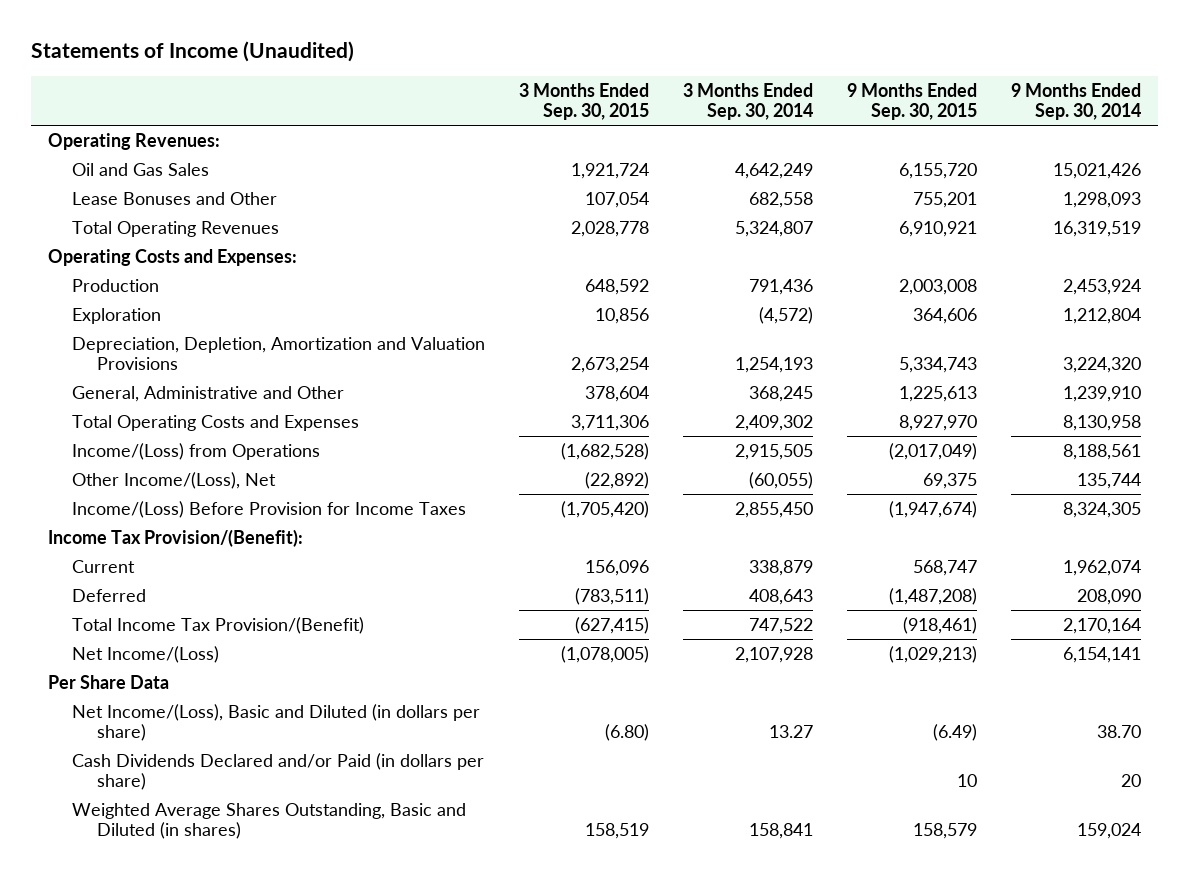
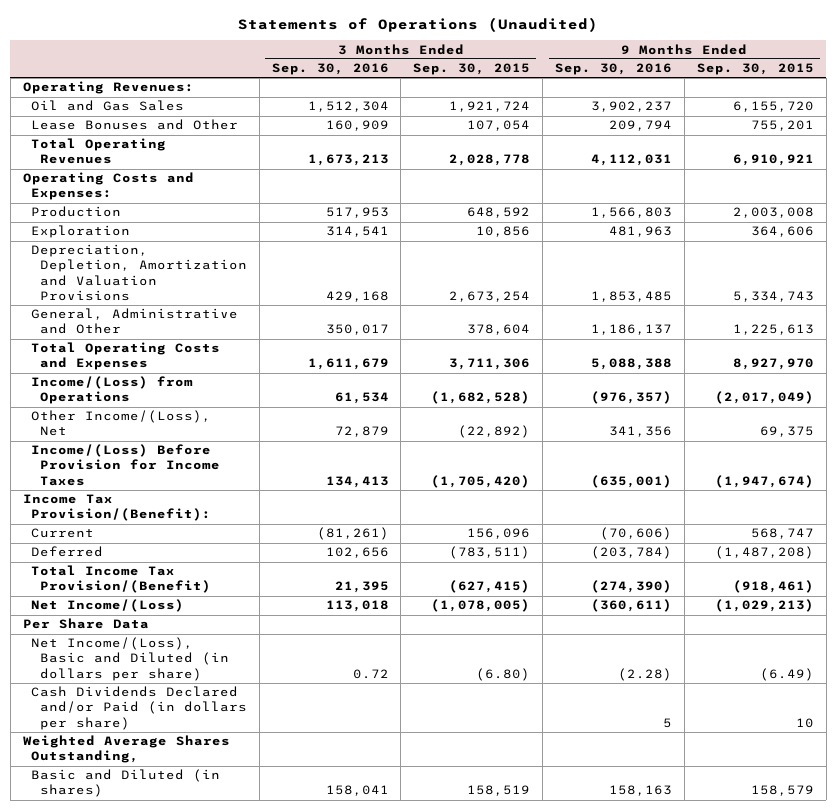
[31,41,355,63] Statements of Income (Unaudited) -> [238,16,599,32] Statements of Operations (Unaudited)
[683,82,814,121] 3 Months Ended Sep. 30, 2014 -> none
[1010,82,1141,121] 9 Months Ended Sep. 30, 2014 -> none
none -> [271,63,389,76] Sep. 30, 2016
none -> [555,63,673,76] Sep. 30, 2016
none -> [22,735,230,764] Weighted Average Shares Outstanding,
[72,802,467,840] Weighted Average Shares Outstanding, Basic and Diluted (in shares) -> [31,769,221,798] Basic and Diluted (in shares)

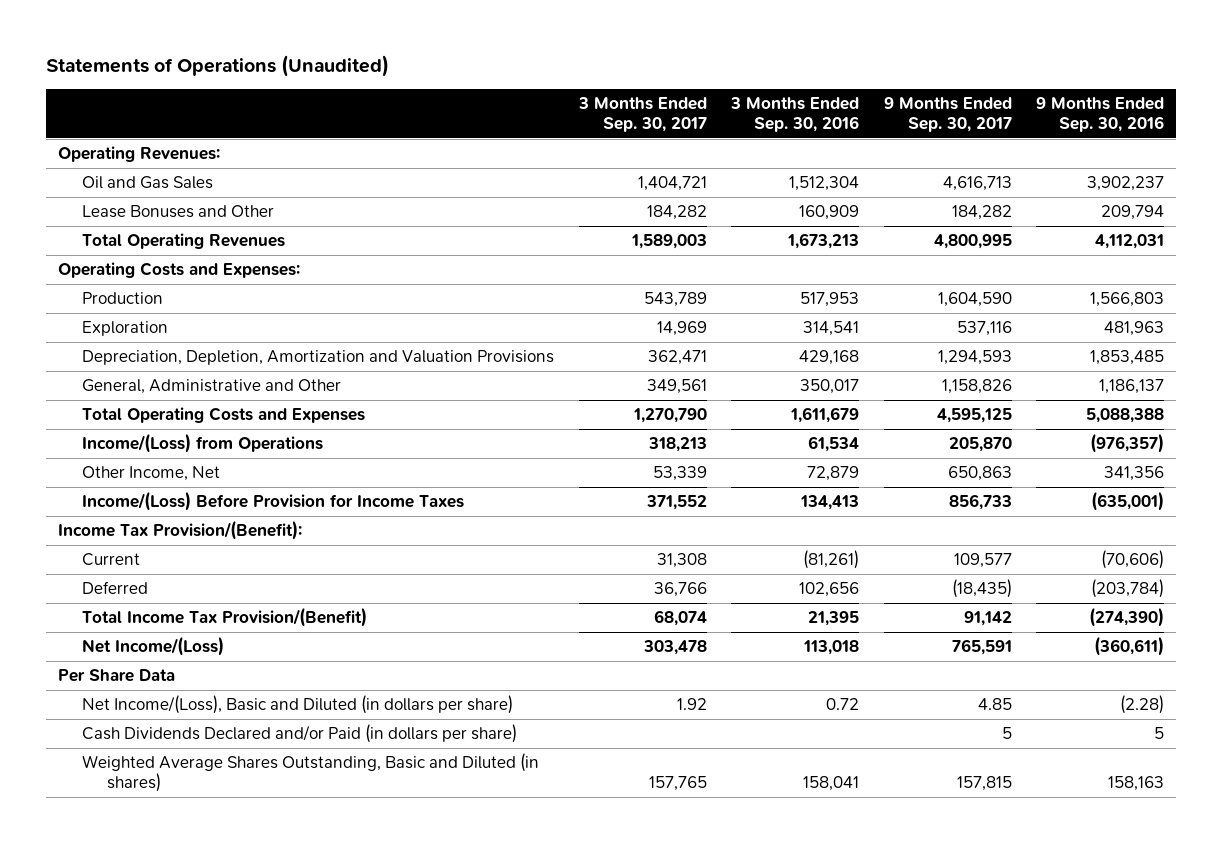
[413,63,531,76] Sep. 30, 2015 -> none
[696,63,814,76] Sep. 30, 2015 -> none
none -> [577,97,707,132] 3 Months Ended Sep. 30, 2017
none -> [883,97,1012,132] 9 Months Ended Sep. 30, 2017
[31,410,212,437] Other Income/(Loss), Net -> [82,466,221,482] Other Income, Net
[22,735,230,764] Weighted Average Shares Outstanding, -> none
[31,769,221,798] Basic and Diluted (in shares) -> [82,753,540,792] Weighted Average Shares Outstanding, Basic and Diluted (in shares)

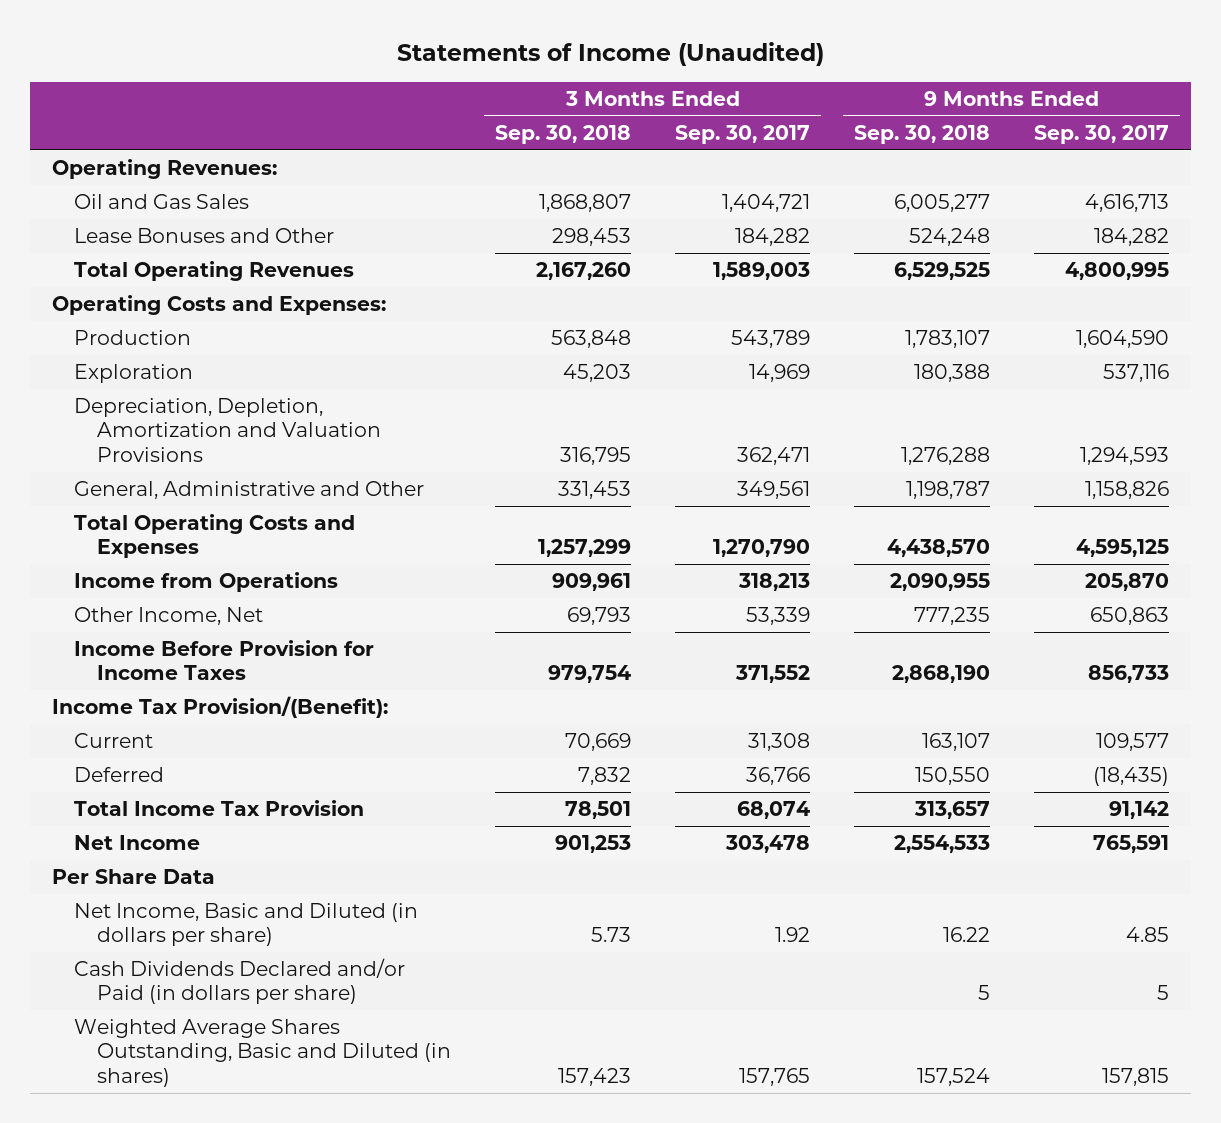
[46,55,390,78] Statements of Operations (Unaudited) -> [396,42,824,67] Statements of Income (Unaudited)
[730,97,860,132] 3 Months Ended Sep. 30, 2016 -> none
[1035,97,1164,132] 9 Months Ended Sep. 30, 2016 -> none
none -> [495,124,632,144] Sep. 30, 2018
none -> [854,124,991,144] Sep. 30, 2018
[82,433,324,454] Income/(Loss) from Operations -> [74,572,339,593] Income from Operations
[82,491,465,512] Income/(Loss) Before Provision for Income Taxes -> [74,640,375,681] Income Before Provision for Income Taxes
[82,607,368,628] Total Income Tax Provision/(Benefit) -> [74,800,365,817] Total Income Tax Provision
[82,636,225,657] Net Income/(Loss) -> [74,835,201,851] Net Income
[82,695,514,715] Net Income/(Loss), Basic and Diluted (in dollars per share) -> [74,903,419,947] Net Income, Basic and Diluted (in dollars per share)

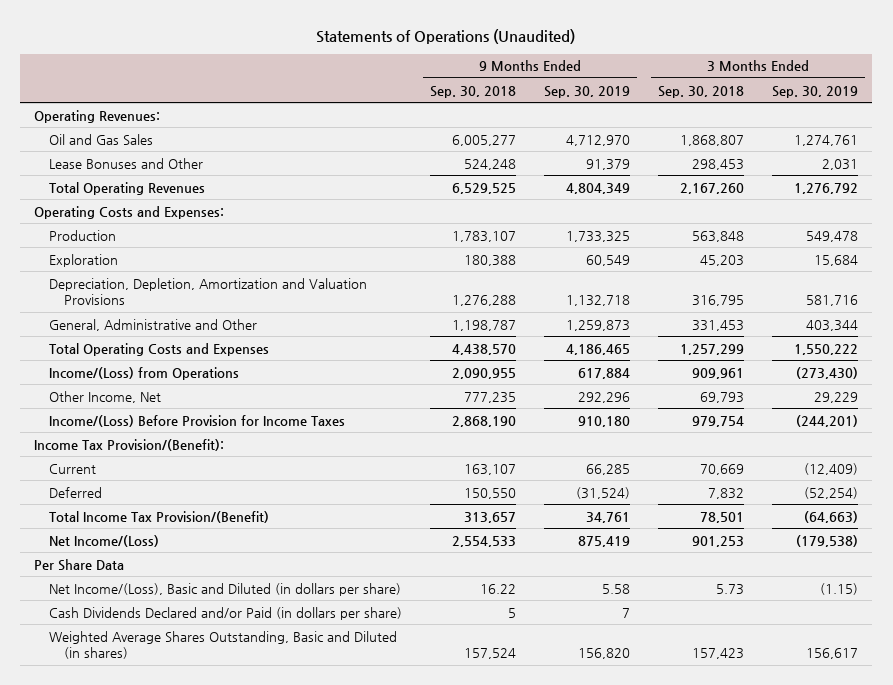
[396,42,824,67] Statements of Income (Unaudited) -> [316,28,576,44] Statements of Operations (Unaudited)
[675,124,811,144] Sep. 30, 2017 -> none
[1034,124,1170,144] Sep. 30, 2017 -> none
none -> [544,85,631,98] Sep. 30, 2019
none -> [772,85,859,98] Sep. 30, 2019
[74,572,339,593] Income from Operations -> [49,366,240,380] Income/(Loss) from Operations
[74,640,375,681] Income Before Provision for Income Taxes -> [49,414,346,427] Income/(Loss) Before Provision for Income Taxes
[74,800,365,817] Total Income Tax Provision -> [49,510,270,523] Total Income Tax Provision/(Benefit)
[74,835,201,851] Net Income -> [49,534,160,547] Net Income/(Loss)
[74,903,419,947] Net Income, Basic and Diluted (in dollars per share) -> [49,582,402,596] Net Income/(Loss), Basic and Diluted (in dollars per share)

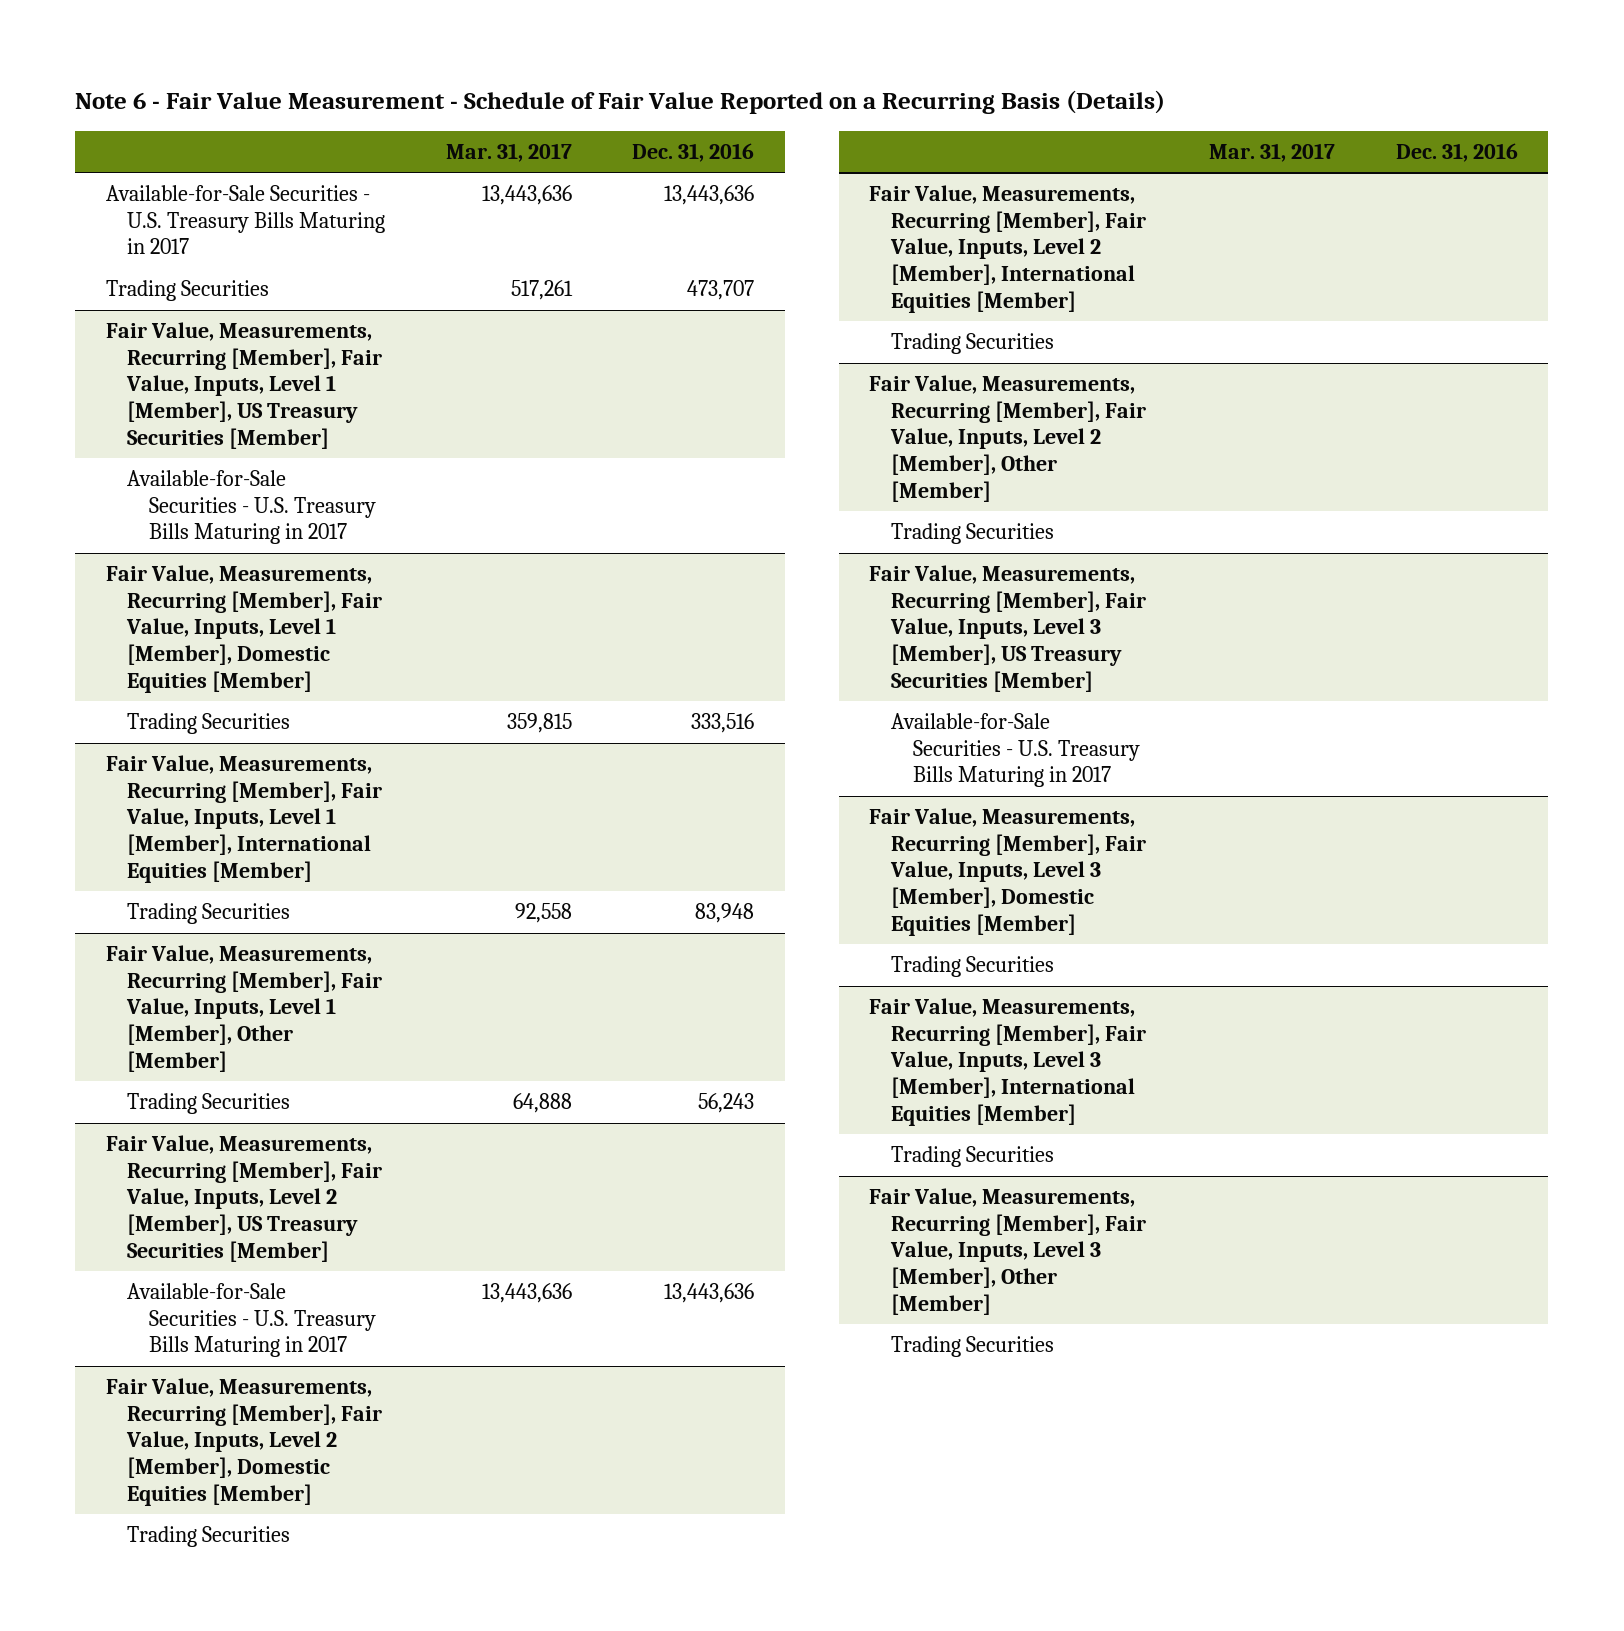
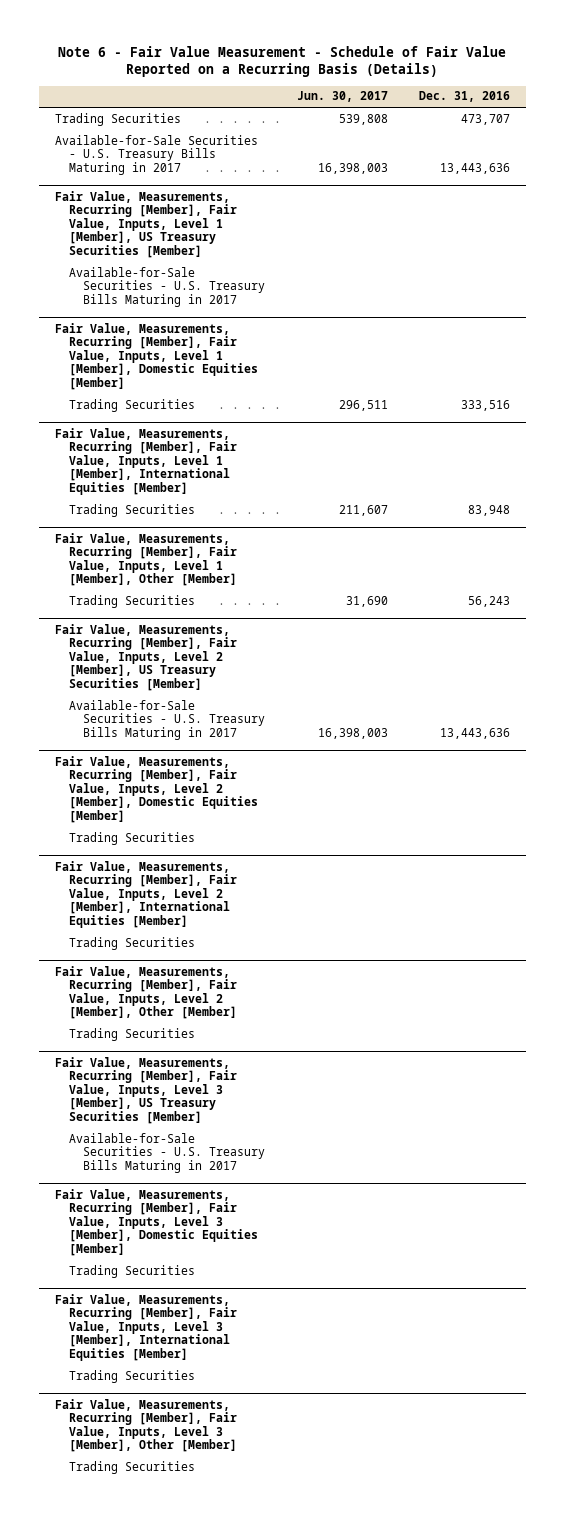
[445,142,572,162] Mar. 31, 2017 -> none
none -> [296,91,388,103] Jun. 30, 2017
[105,185,386,255] Available-for-Sale Securities - U.S. Treasury Bills Maturing in 2017 -> [54,134,258,176] Available-for-Sale Securities - U.S. Treasury Bills Maturing in 2017

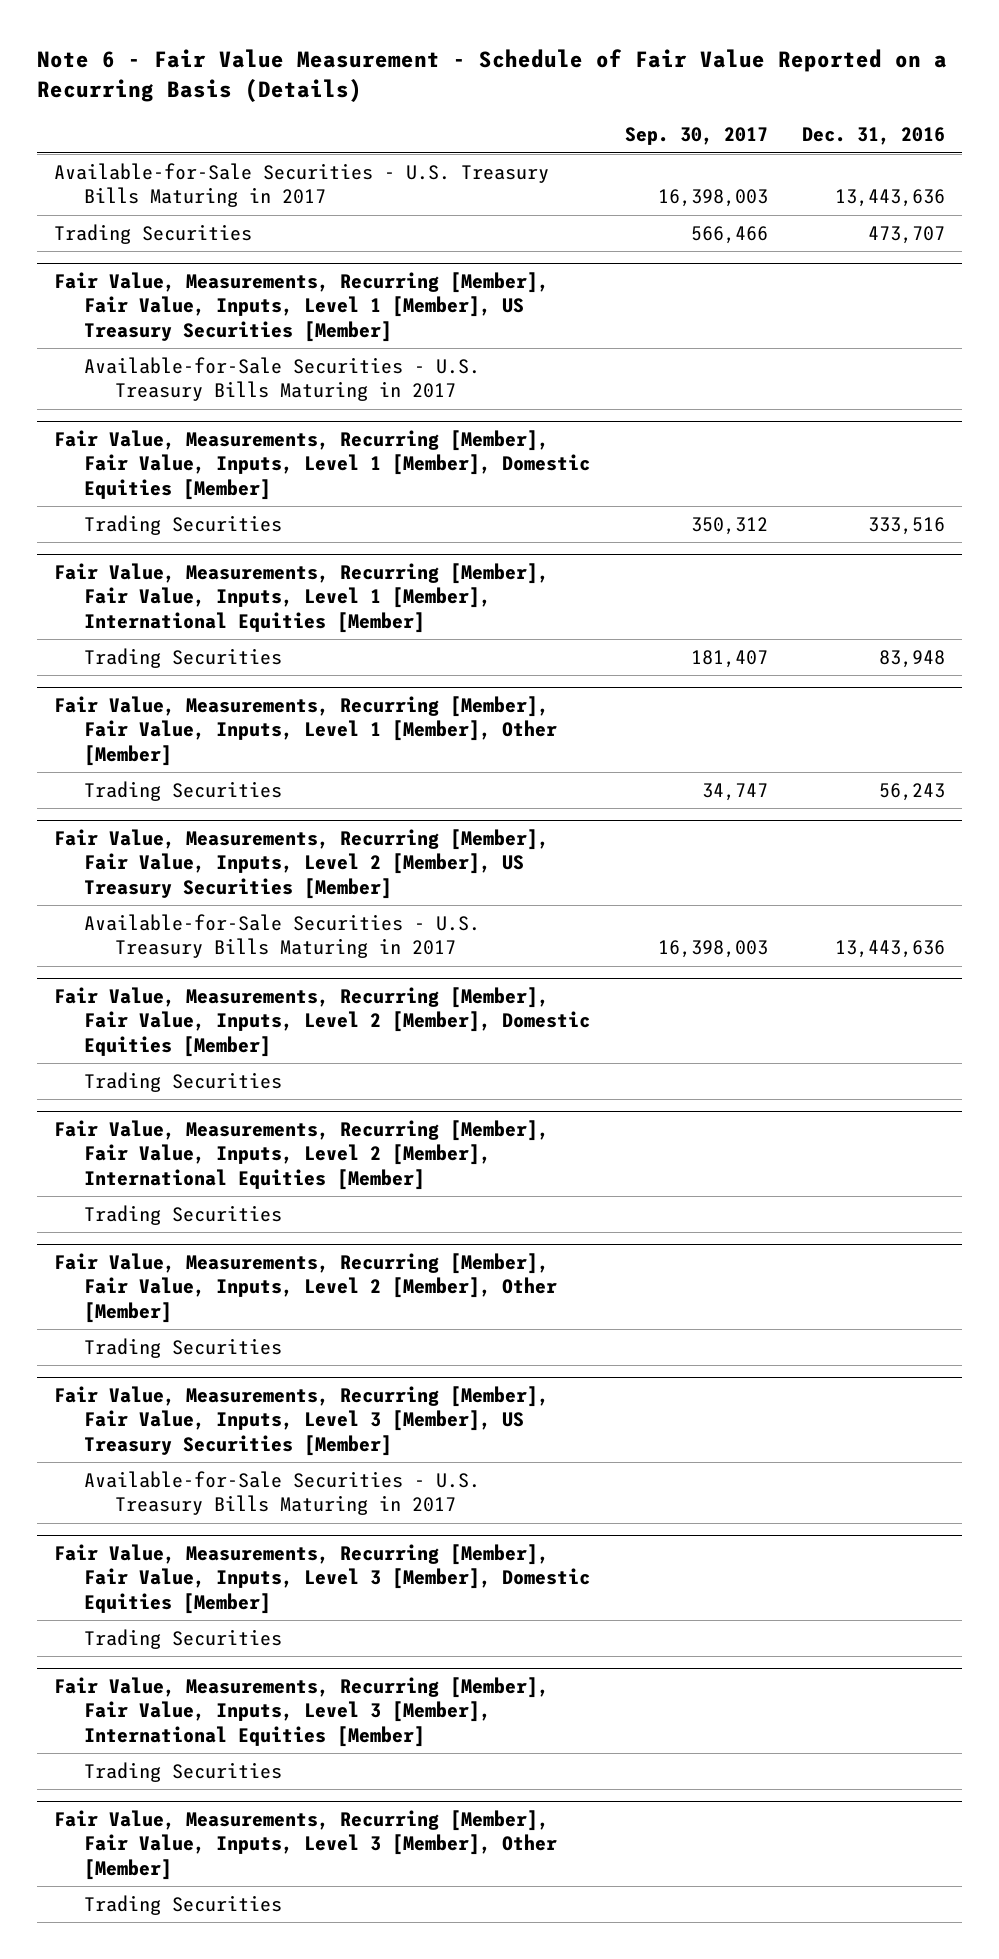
[296,91,388,103] Jun. 30, 2017 -> none
none -> [624,127,768,146] Sep. 30, 2017
[54,112,181,126] Trading Securities -> [53,223,252,244] Trading Securities

